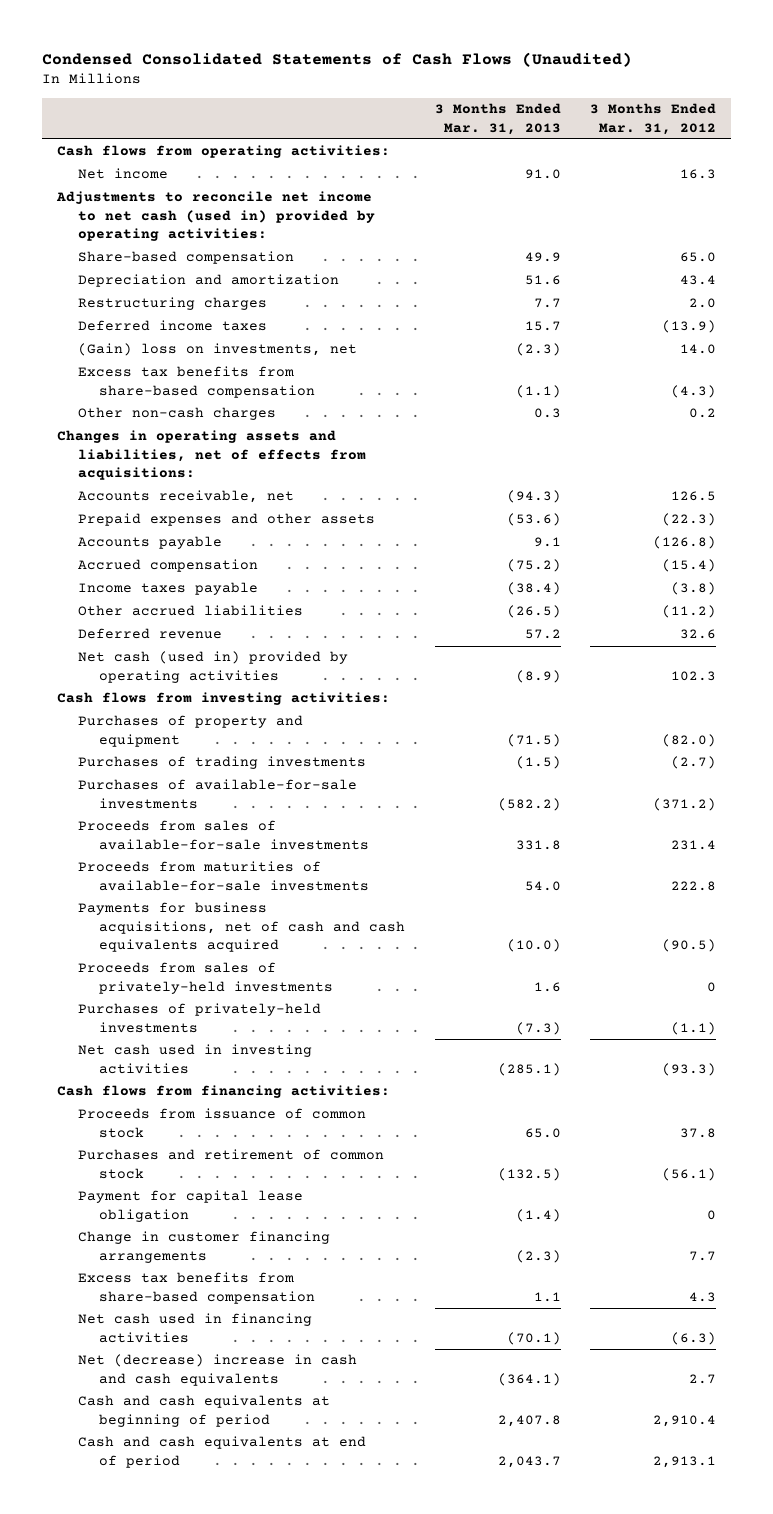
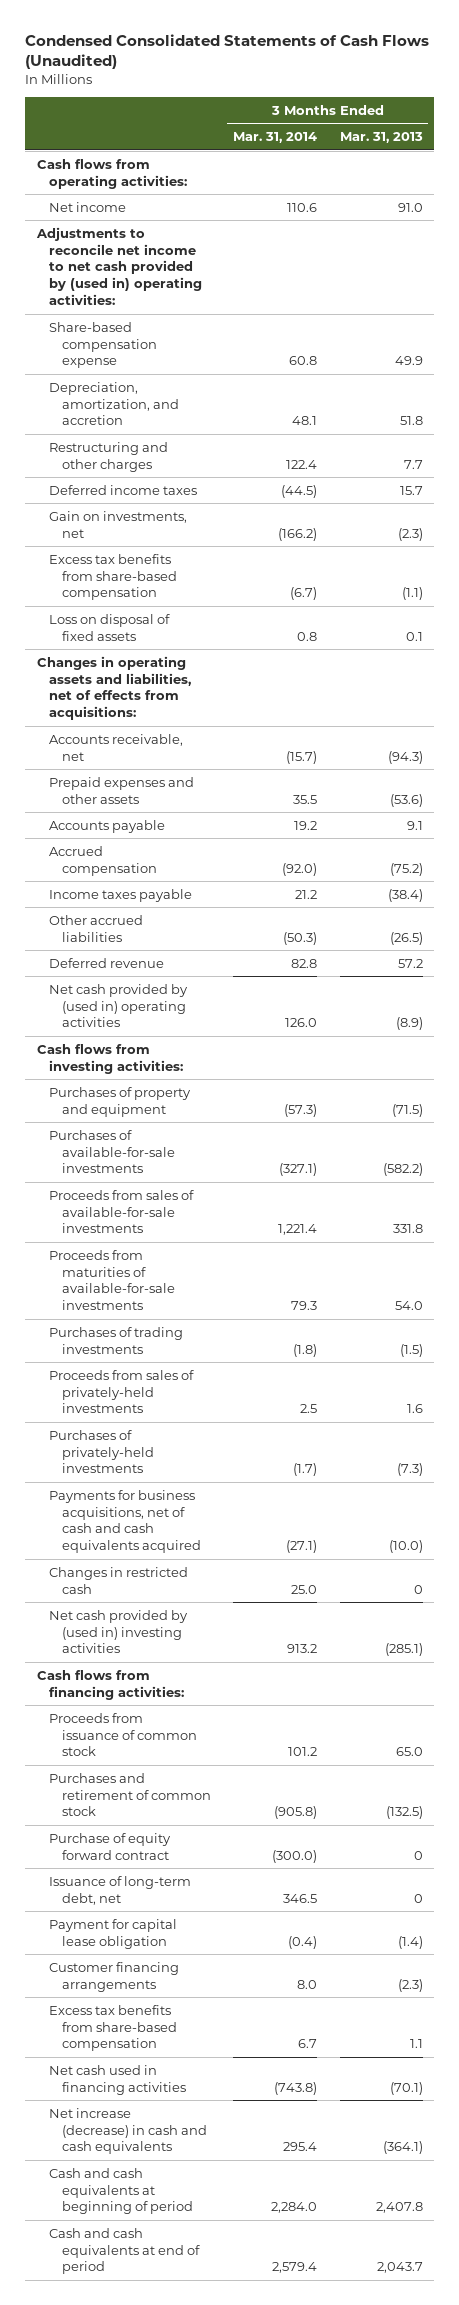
[590,103,717,135] 3 Months Ended Mar. 31, 2012 -> none
none -> [233,132,318,144] Mar. 31, 2014
[55,191,376,242] Adjustments to reconcile net income to net cash (used in) provided by operating activities: -> [35,226,203,306] Adjustments to reconcile net income to net cash provided by (used in) operating activities:
[78,251,295,265] Share-based compensation -> [49,321,157,369] Share-based compensation expense
[78,274,340,288] Depreciation and amortization -> [49,381,179,426] Depreciation, amortization, and accretion
[524,275,561,286] 51.6 -> [399,416,423,426] 51.8
[78,297,268,311] Restructuring charges -> [49,441,169,472] Restructuring and other charges
[78,343,358,357] (Gain) loss on investments, net -> [49,510,188,538] Gain on investments, net
[78,407,277,421] Other non-cash charges -> none
none -> [49,613,171,641] Loss on disposal of fixed assets
[78,651,349,683] Net cash (used in) provided by operating activities -> [49,983,189,1028] Net cash provided by (used in) operating activities
[78,756,367,770] Purchases of trading investments -> [49,1326,184,1354] Purchases of trading investments
[78,902,406,953] Payments for business acquisitions, net of cash and cash equivalents acquired -> [49,1489,201,1554] Payments for business acquisitions, net of cash and cash equivalents acquired
none -> [49,1566,189,1594] Changes in restricted cash
[78,1044,313,1074] Net cash used in investing activities -> [49,1609,189,1654] Net cash provided by (used in) investing activities
none -> [49,1832,172,1860] Purchase of equity forward contract
none -> [49,1875,192,1905] Issuance of long-term debt, net
[78,1231,331,1263] Change in customer financing arrangements -> [49,1961,180,1992] Customer financing arrangements
[78,1354,358,1386] Net (decrease) increase in cash and cash equivalents -> [49,2107,207,2155] Net increase (decrease) in cash and cash equivalents

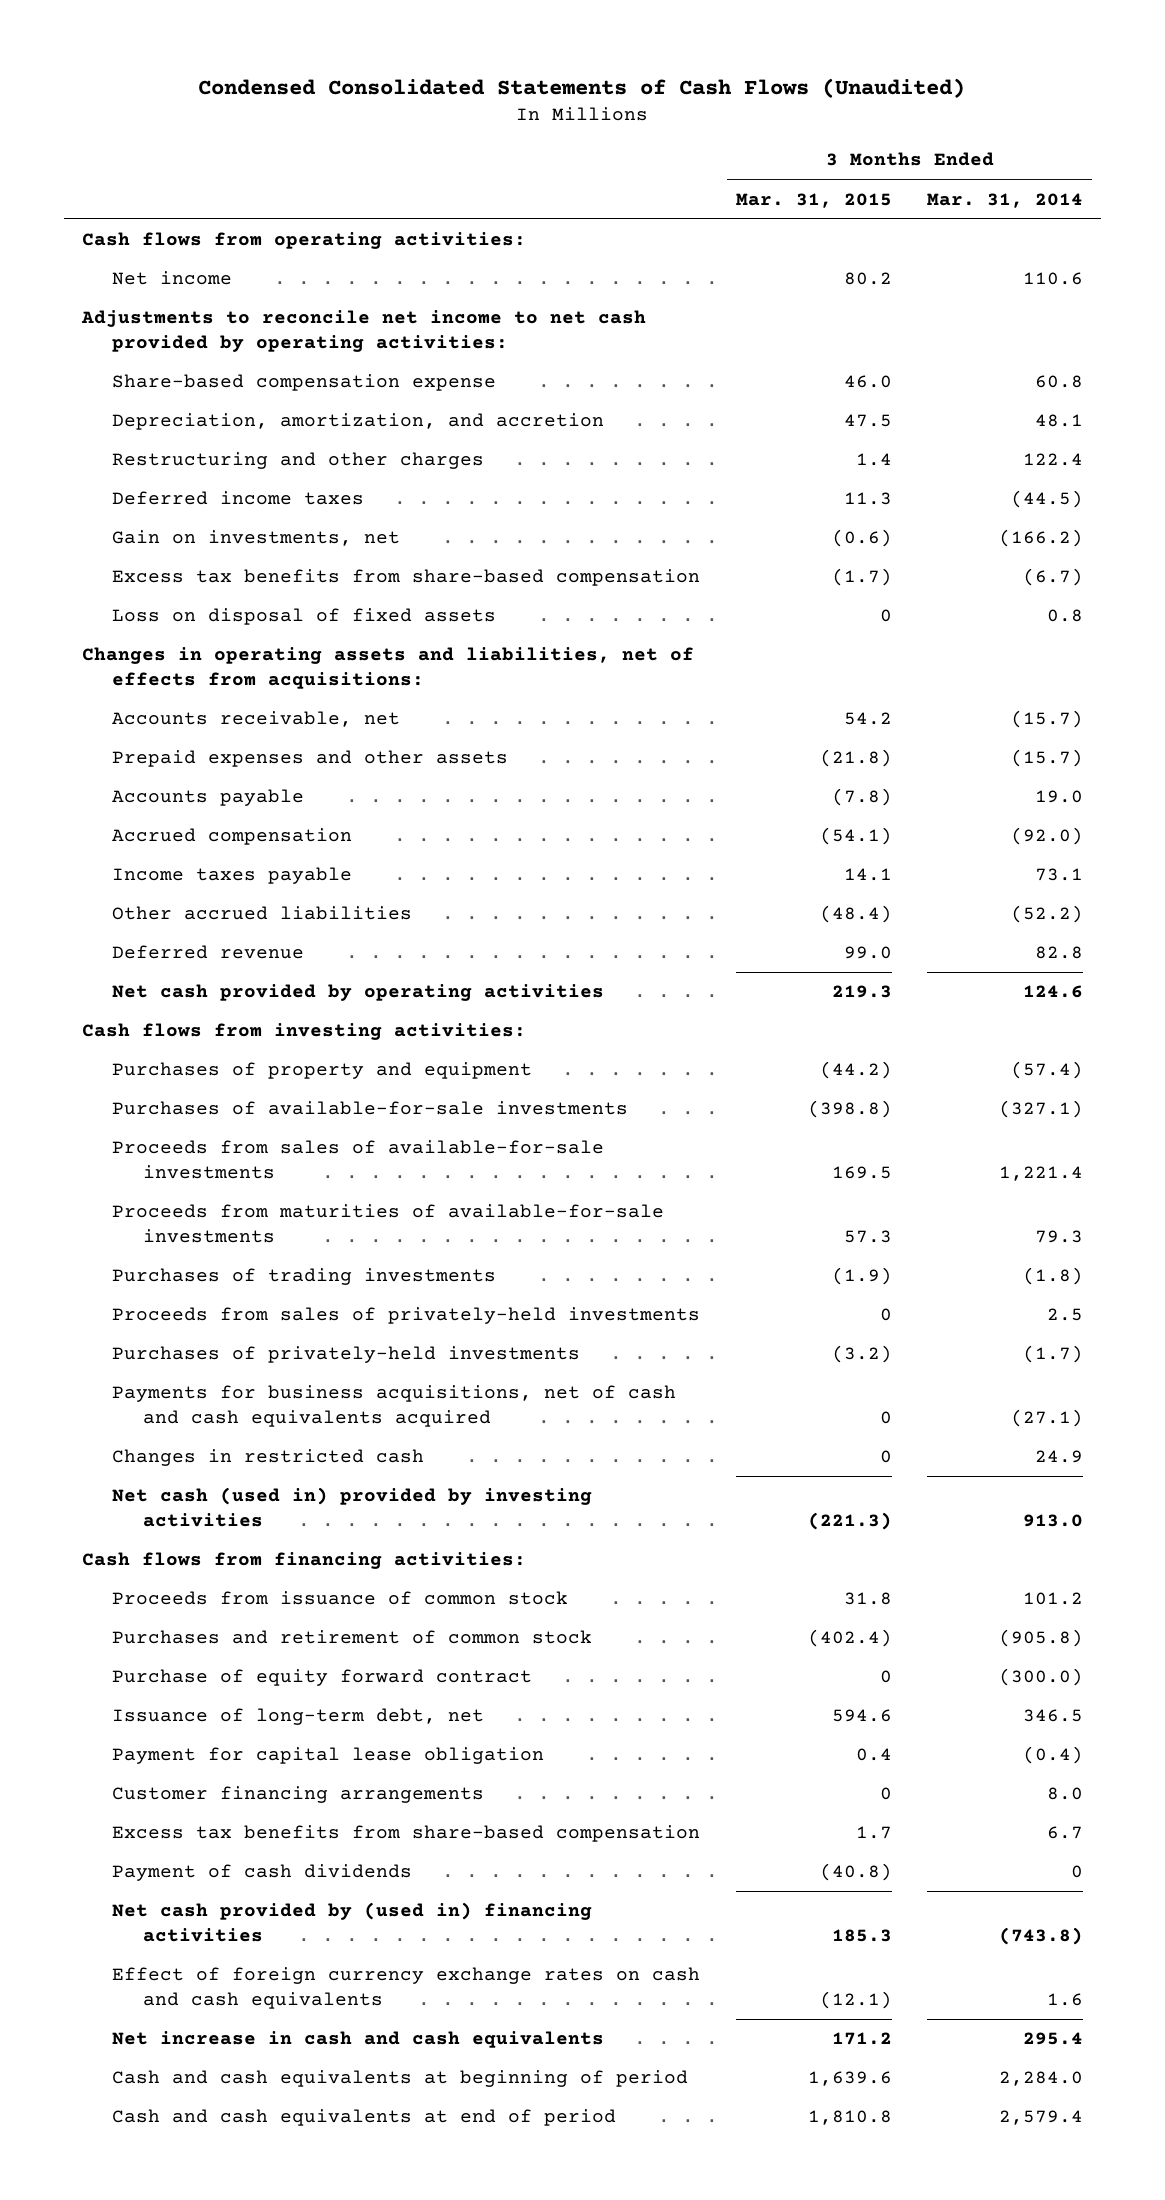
[339,132,423,144] Mar. 31, 2013 -> none
none -> [735,192,892,208] Mar. 31, 2015
[35,226,203,306] Adjustments to reconcile net income to net cash provided by (used in) operating activities: -> [80,310,646,352] Adjustments to reconcile net income to net cash provided by operating activities:
[293,794,318,804] 35.5 -> [1011,749,1084,768] (15.7)
[294,820,318,830] 19.2 -> [1035,790,1084,804] 19.0
[295,889,318,899] 21.2 -> [1035,868,1084,882] 73.1
[283,931,318,945] (50.3) -> [1011,905,1084,924] (52.2)
[49,983,189,1028] Net cash provided by (used in) operating activities -> [112,984,605,1002] Net cash provided by operating activities
[285,1018,318,1028] 126.0 -> [1023,985,1084,999] 124.6
[284,1103,318,1117] (57.3) -> [1011,1061,1084,1080] (57.4)
[291,1584,318,1594] 25.0 -> [1035,1450,1084,1464] 24.9
[49,1609,189,1654] Net cash provided by (used in) investing activities -> [112,1487,593,1527] Net cash (used in) provided by investing activities
[287,1644,318,1654] 913.2 -> [1023,1513,1084,1527] 913.0
none -> [112,1864,413,1882] Payment of cash dividends
[49,2064,186,2095] Net cash used in financing activities -> [112,1902,593,1942] Net cash provided by (used in) financing activities
none -> [112,1967,701,2009] Effect of foreign currency exchange rates on cash and cash equivalents
[49,2107,207,2155] Net increase (decrease) in cash and cash equivalents -> [112,2031,605,2049] Net increase in cash and cash equivalents

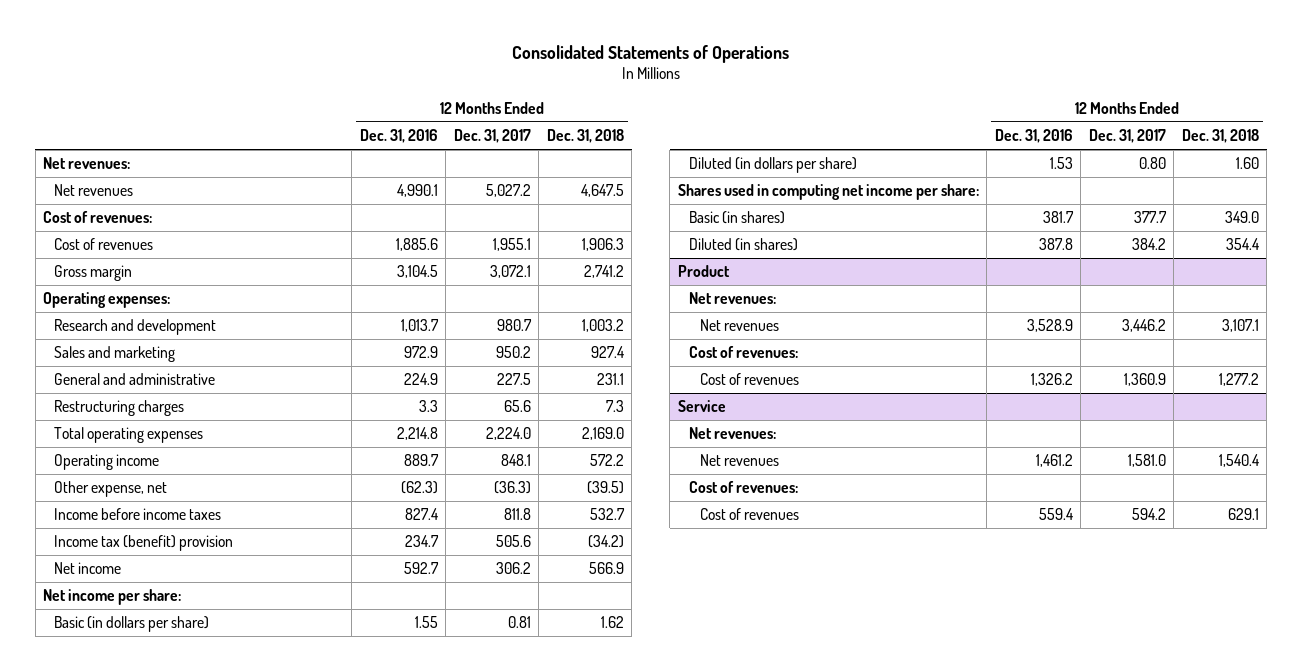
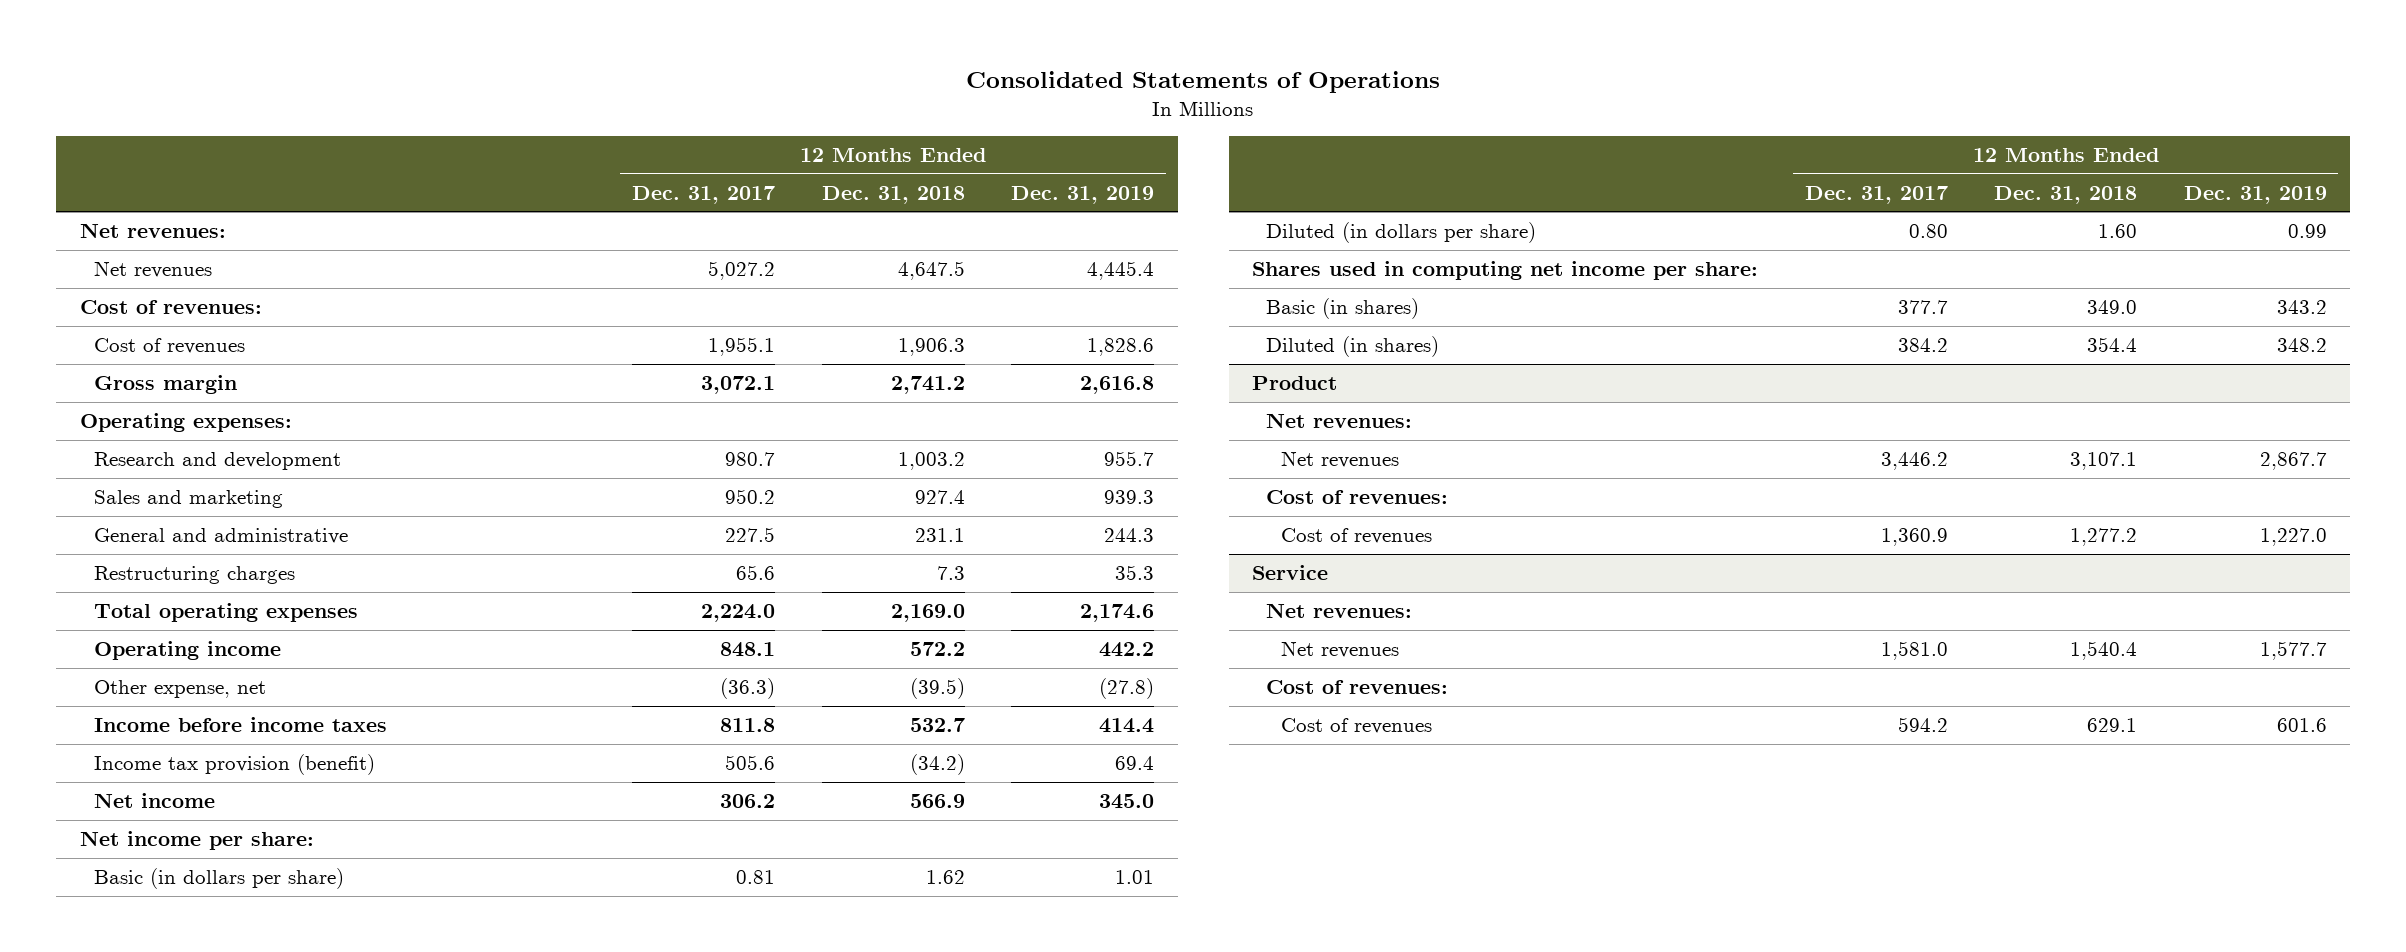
[359,129,438,144] Dec. 31, 2016 -> none
none -> [1011,185,1155,204] Dec. 31, 2019
[54,535,234,552] Income tax (benefit) provision -> [93,753,375,775] Income tax provision (benefit)

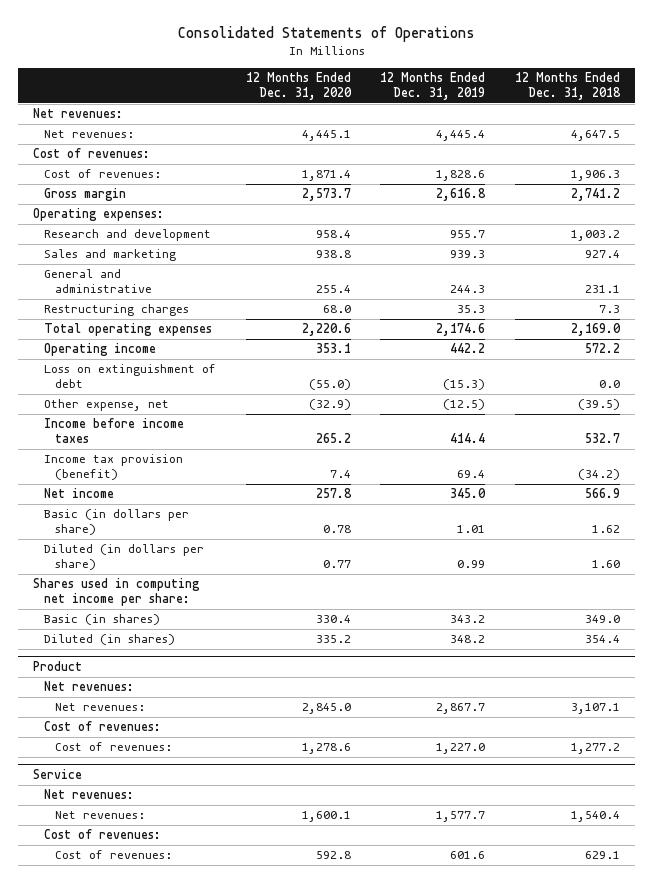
[632,185,776,204] Dec. 31, 2017 -> none
none -> [245,72,352,101] 12 Months Ended Dec. 31, 2020
[93,260,212,278] Net revenues -> [43,130,134,139] Net revenues:
[93,337,245,354] Cost of revenues -> [43,169,161,179] Cost of revenues:
none -> [43,364,216,389] Loss on extinguishment of debt
[1099,677,1155,699] (27.8) -> [443,399,486,411] (12.5)
[79,830,314,850] Net income per share: -> none
[1280,450,1399,468] Net revenues -> [54,703,145,712] Net revenues:
[1280,527,1432,544] Cost of revenues -> [54,742,172,752] Cost of revenues:
[1280,640,1399,658] Net revenues -> [54,811,145,820] Net revenues:
[1280,717,1432,734] Cost of revenues -> [54,850,172,860] Cost of revenues:

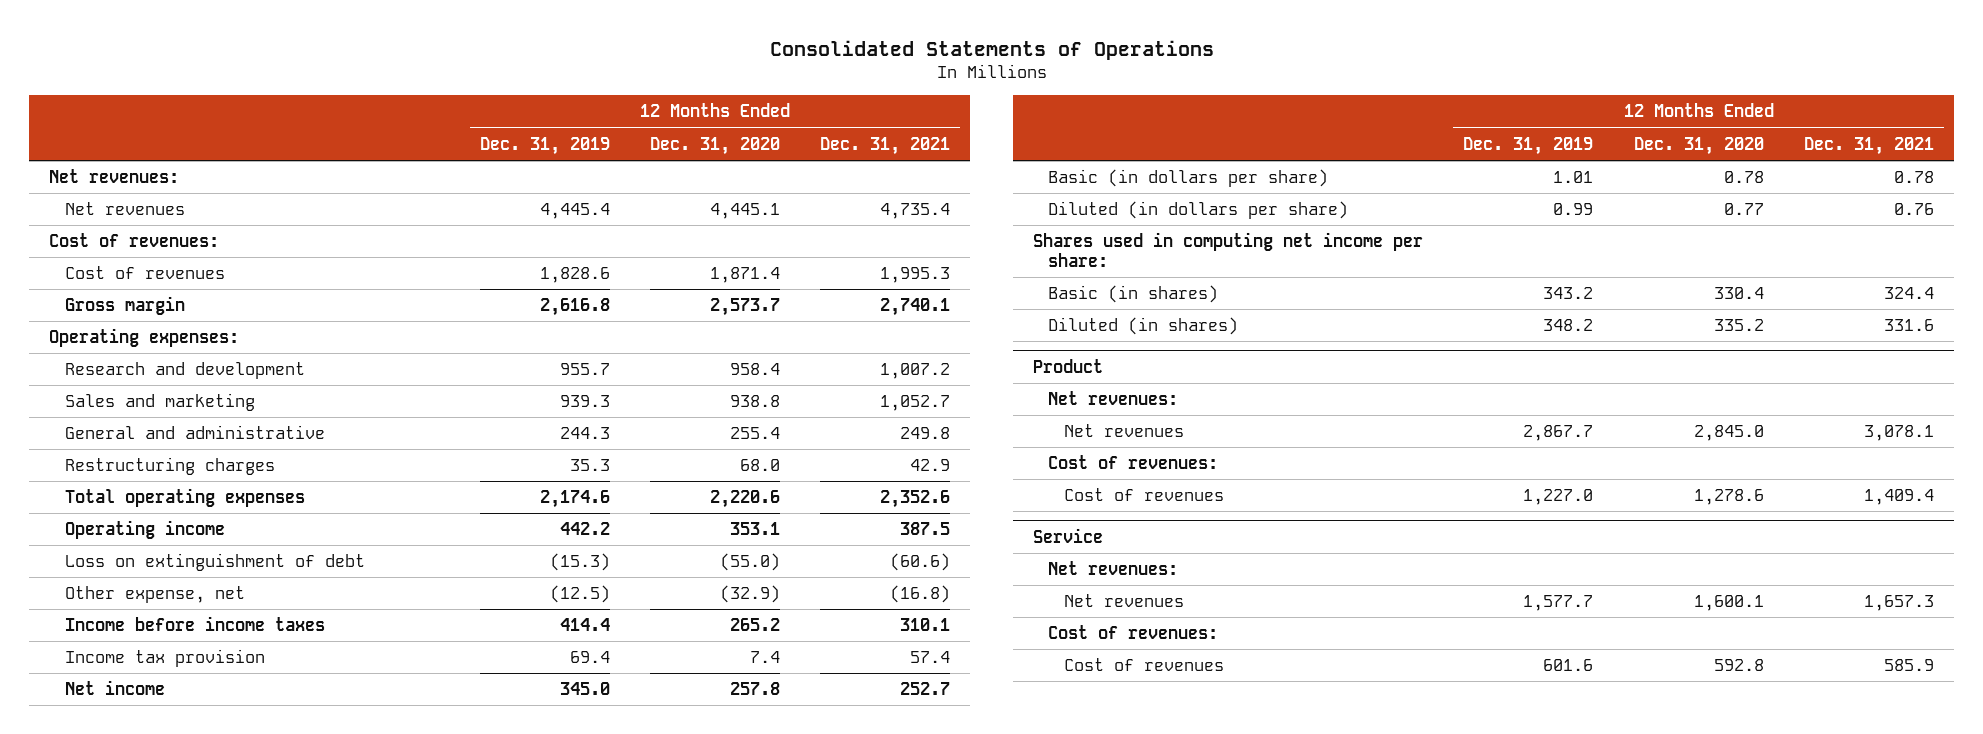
[515,72,622,101] 12 Months Ended Dec. 31, 2018 -> none
none -> [820,136,951,155] Dec. 31, 2021
[43,130,134,139] Net revenues: -> [64,202,185,216] Net revenues
[43,169,161,179] Cost of revenues: -> [64,266,225,280] Cost of revenues
[43,454,183,481] Income tax provision (benefit) -> [64,649,265,668] Income tax provision
[54,703,145,712] Net revenues: -> [1063,424,1184,438] Net revenues
[54,742,172,752] Cost of revenues: -> [1063,488,1224,502] Cost of revenues
[54,811,145,820] Net revenues: -> [1063,594,1184,608] Net revenues
[54,850,172,860] Cost of revenues: -> [1063,658,1224,672] Cost of revenues

